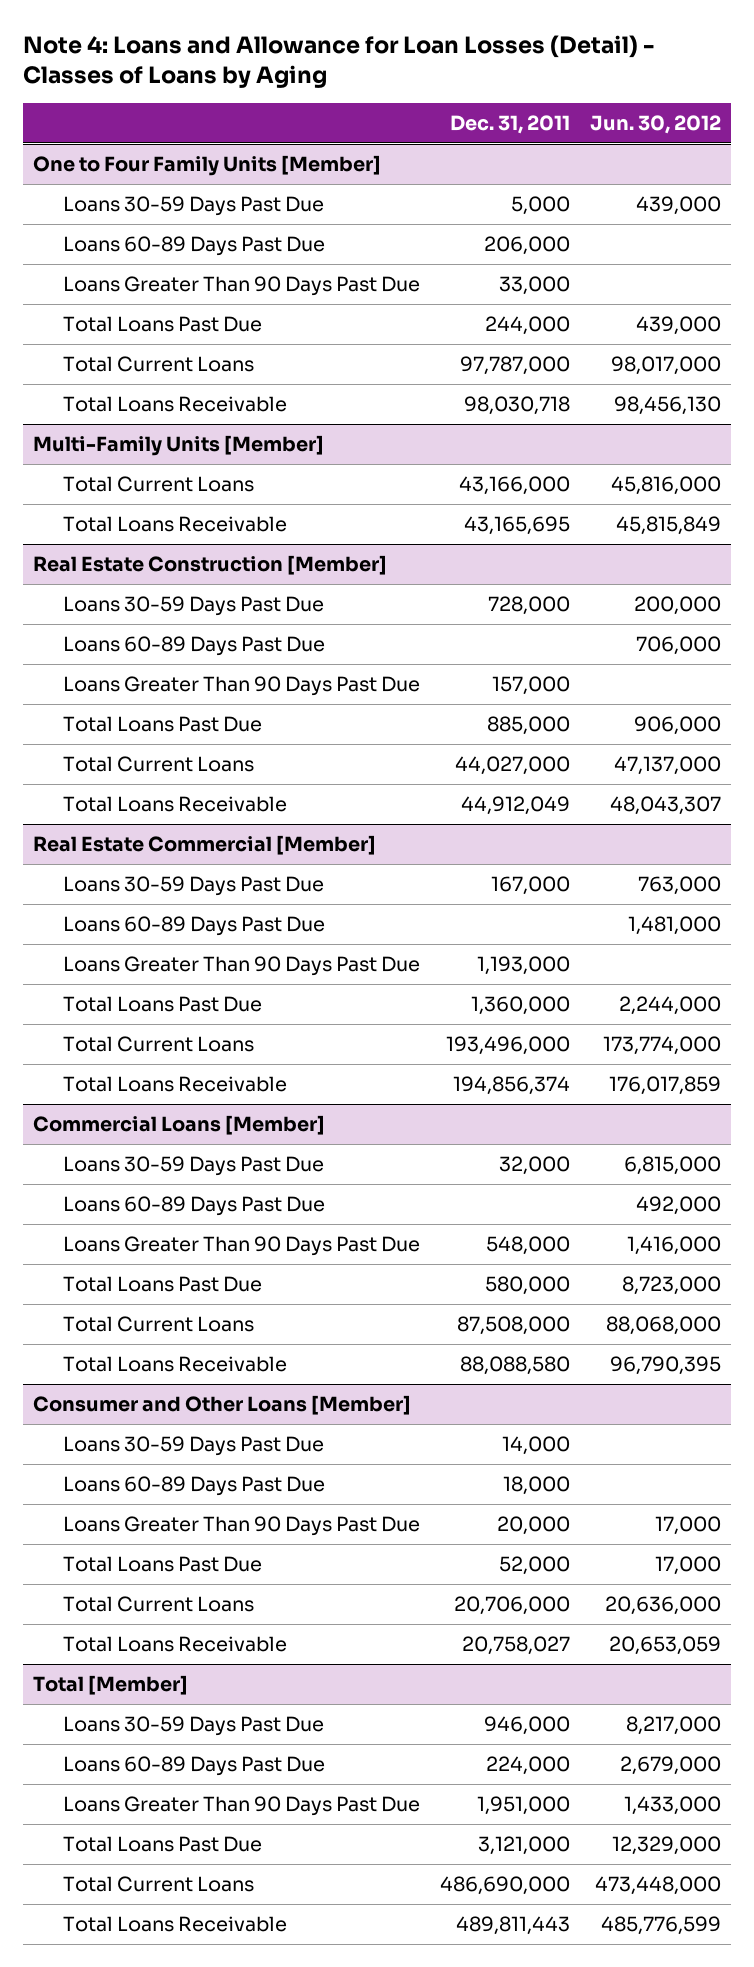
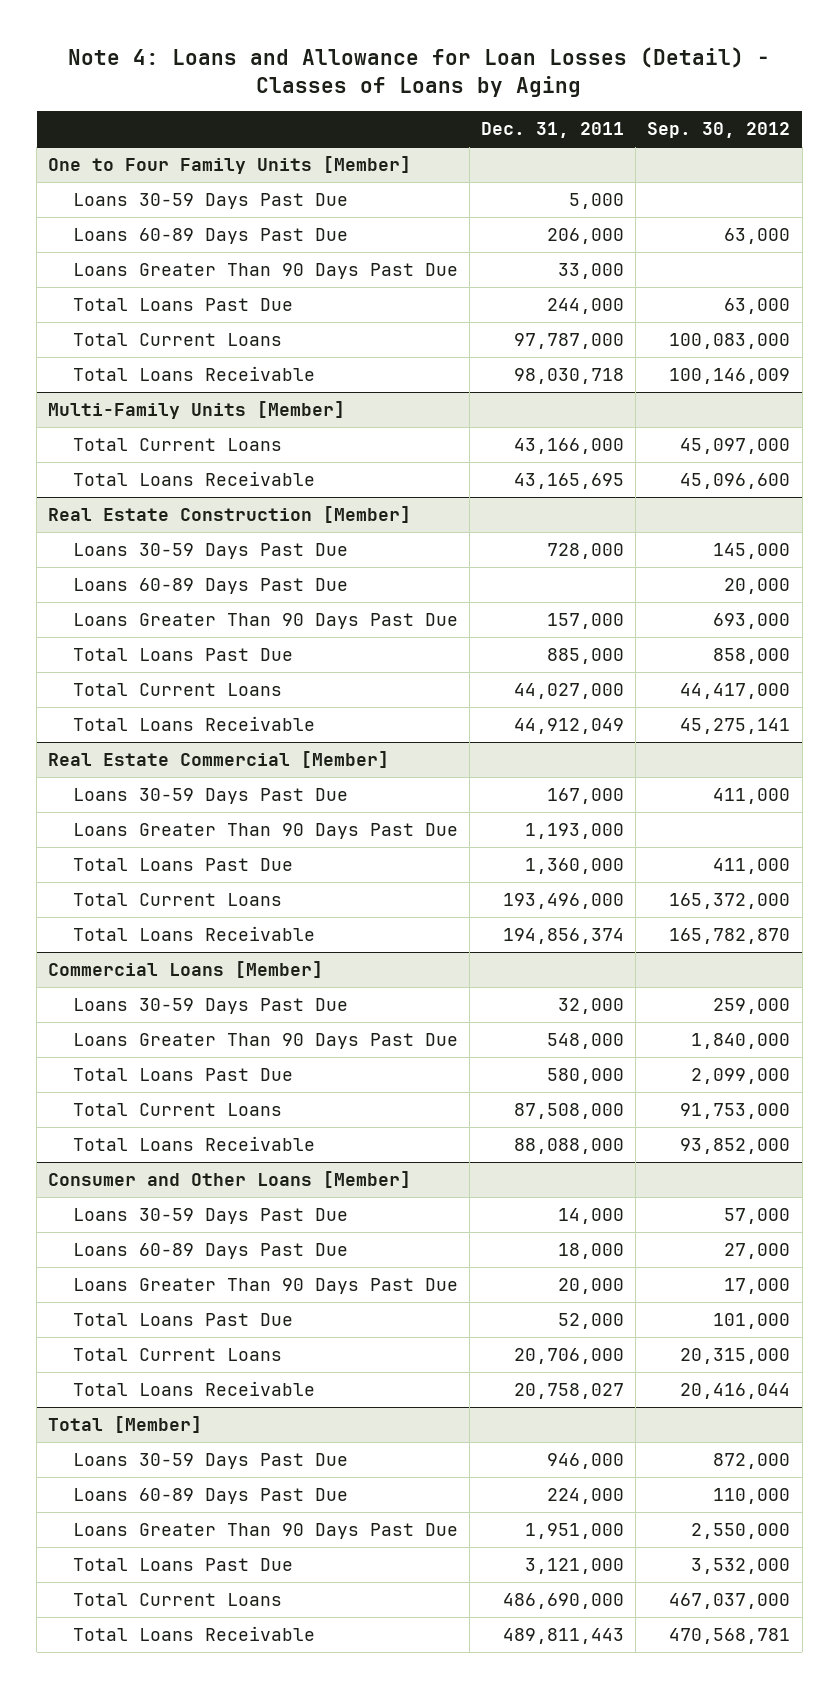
[589,114,721,134] Jun. 30, 2012 -> none
none -> [647,122,791,139] Sep. 30, 2012
[63,916,326,937] Loans 60-89 Days Past Due -> none
[63,1196,326,1217] Loans 60-89 Days Past Due -> none
[460,1356,571,1376] 88,088,580 -> [514,1138,625,1155] 88,088,000

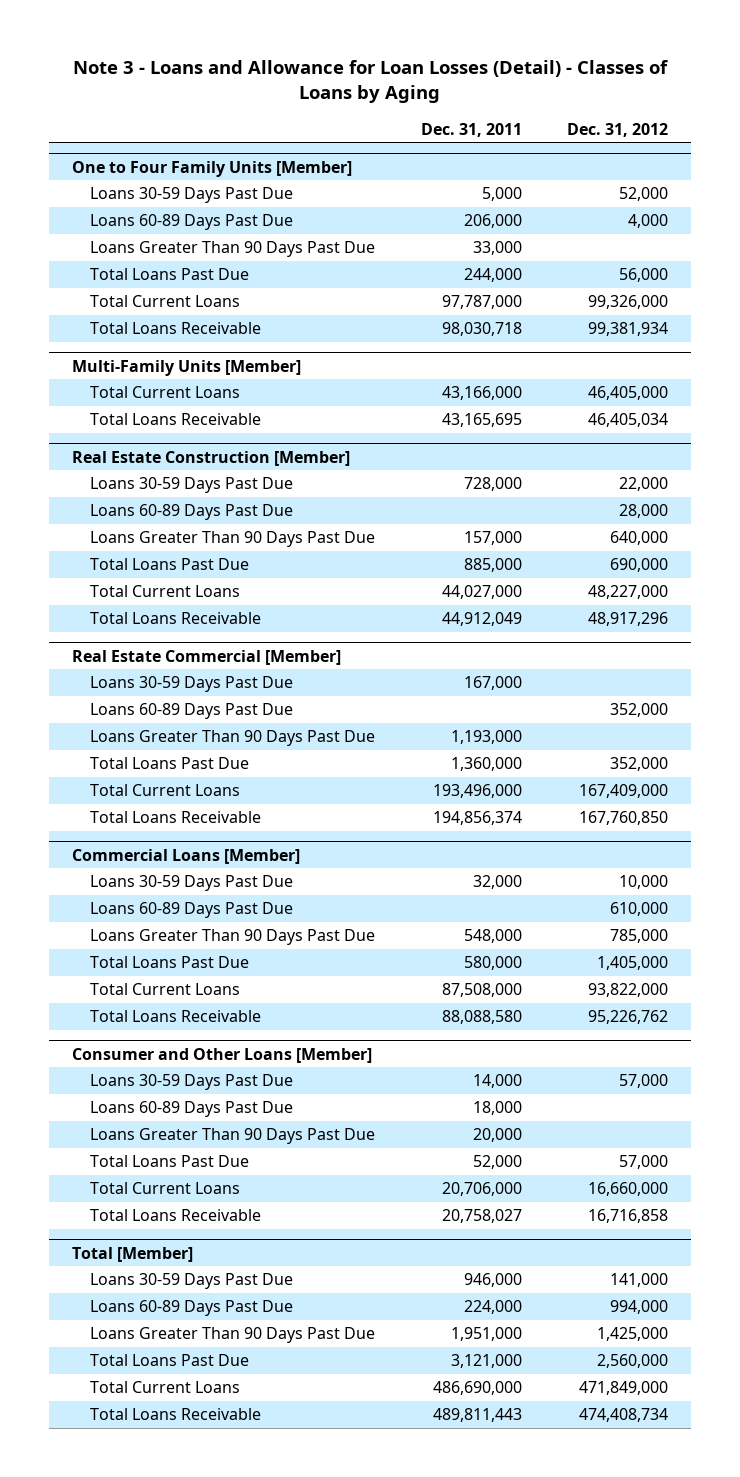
[68,46,771,97] Note 4: Loans and Allowance for Loan Losses (Detail) - Classes of Loans by Aging -> [72,60,668,104] Note 3 - Loans and Allowance for Loan Losses (Detail) - Classes of Loans by Aging
[647,122,791,139] Sep. 30, 2012 -> none
none -> [566,122,668,137] Dec. 31, 2012
none -> [90,703,294,720] Loans 60-89 Days Past Due
none -> [90,902,294,919] Loans 60-89 Days Past Due
[514,1138,625,1155] 88,088,000 -> [441,1010,522,1025] 88,088,580

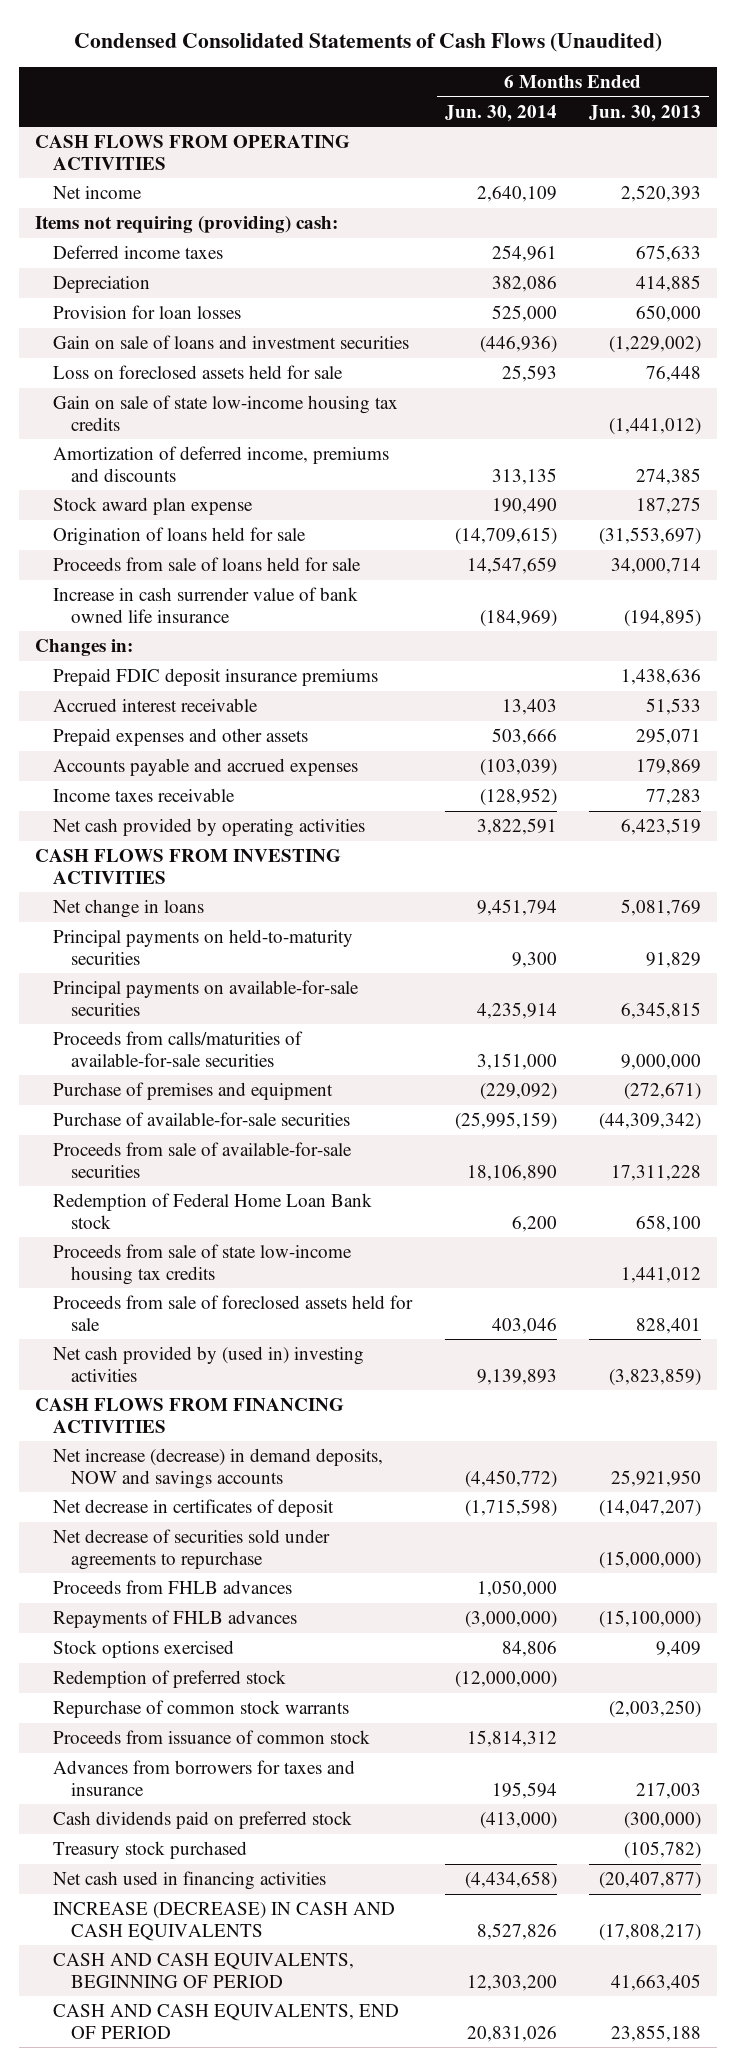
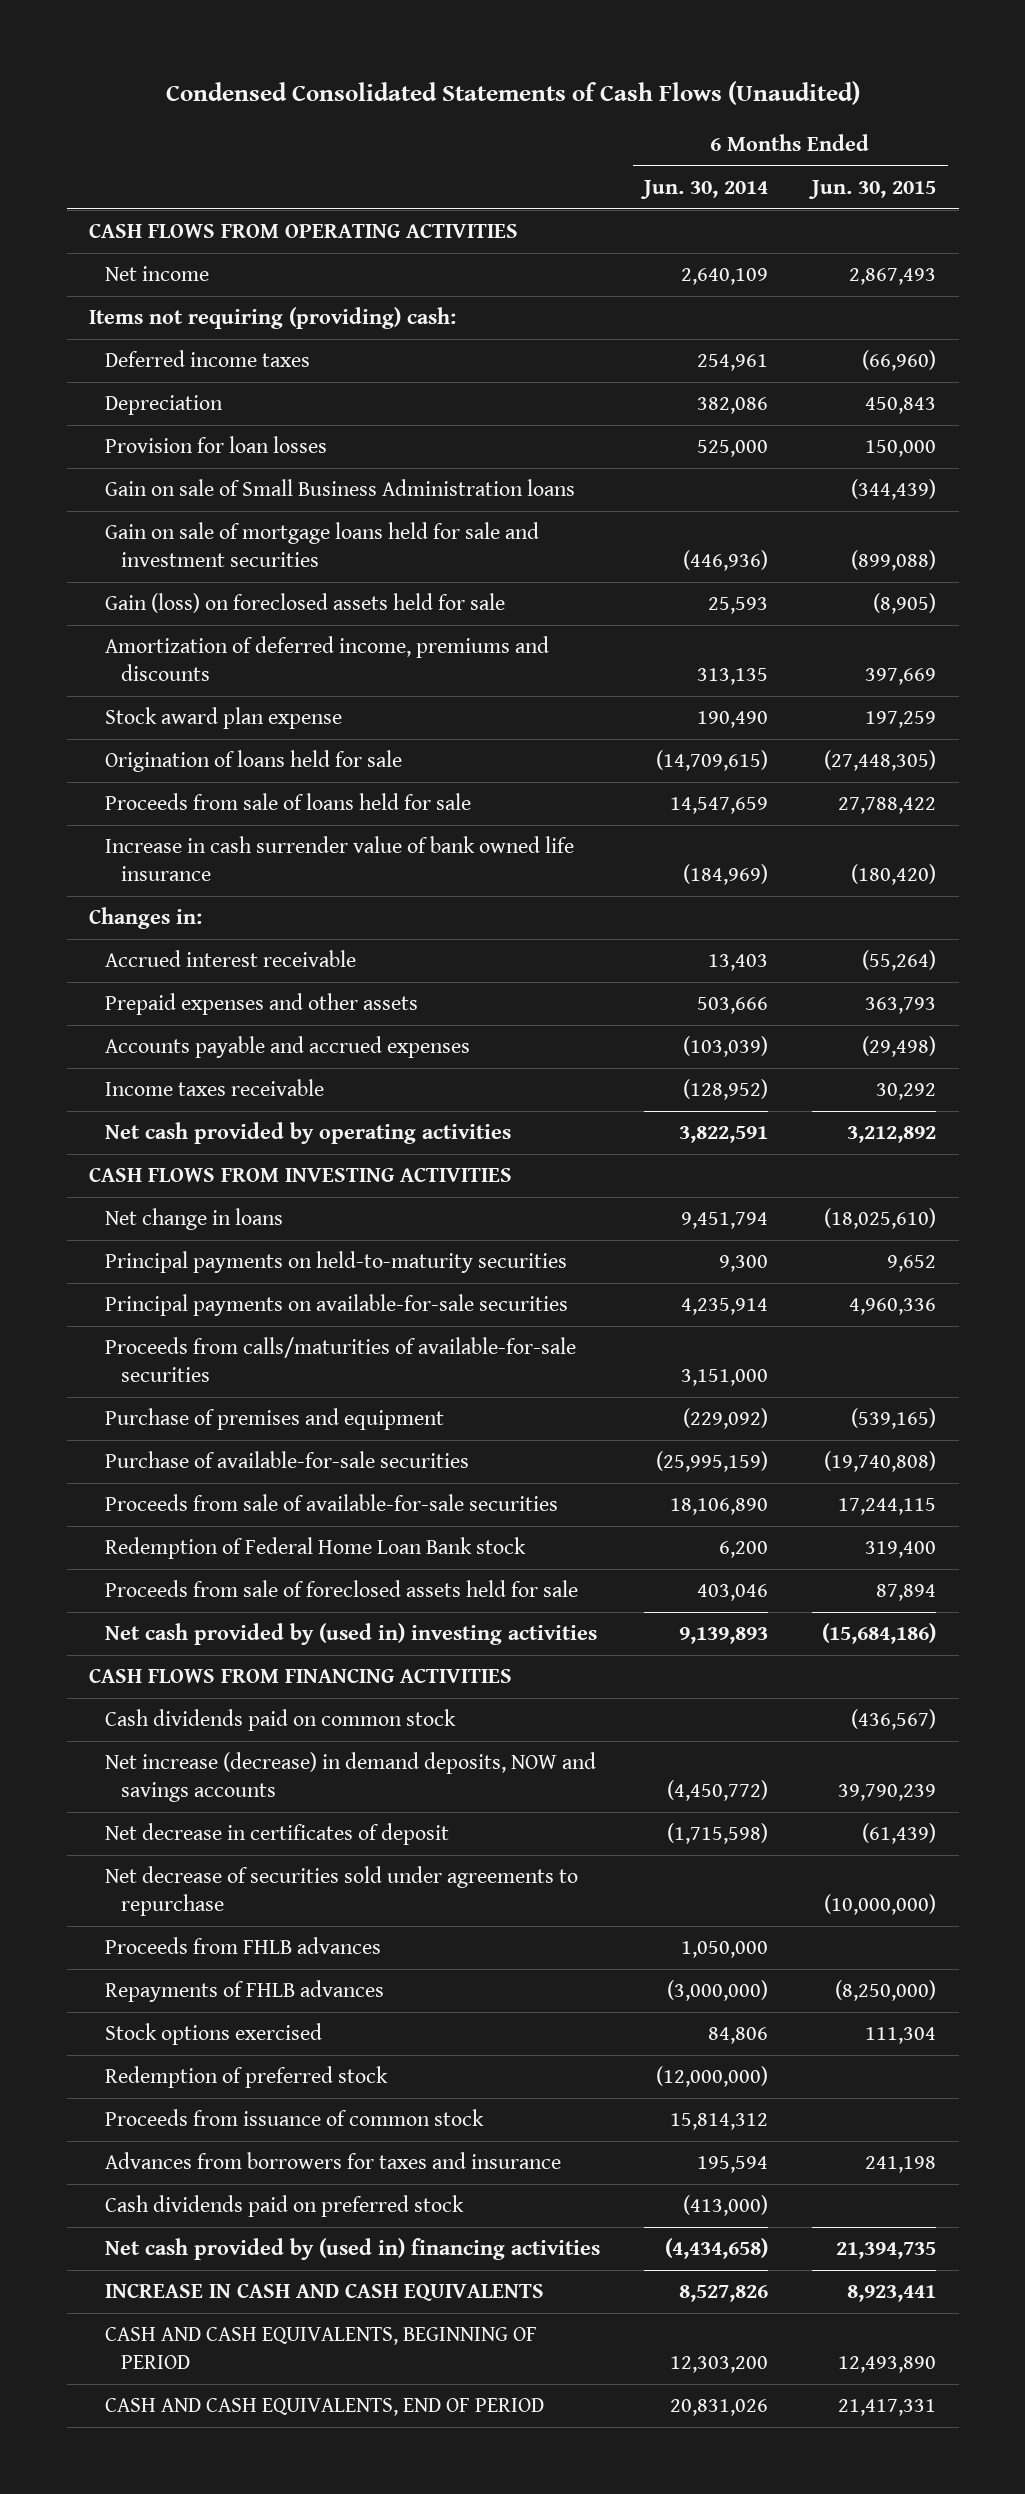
[589,104,702,122] Jun. 30, 2013 -> none
none -> [808,179,937,199] Jun. 30, 2015
[53,395,399,431] Gain on sale of state low-income housing tax credits -> none
none -> [104,479,575,497] Gain on sale of Small Business Administration loans
[53,335,410,350] Gain on sale of loans and investment securities -> [104,522,539,567] Gain on sale of mortgage loans held for sale and investment securities
[53,365,344,380] Loss on foreclosed assets held for sale -> [104,593,505,614] Gain (loss) on foreclosed assets held for sale
[53,668,379,687] Prepaid FDIC deposit insurance premiums -> none
[53,1244,353,1285] Proceeds from sale of state low-income housing tax credits -> none
none -> [104,1709,456,1732] Cash dividends paid on common stock
[53,1700,350,1719] Repurchase of common stock warrants -> none
[53,1841,248,1860] Treasury stock purchased -> none
[53,1871,327,1891] Net cash used in financing activities -> [104,2238,600,2261] Net cash provided by (used in) financing activities
[53,1902,396,1941] INCREASE (DECREASE) IN CASH AND CASH EQUIVALENTS -> [104,2283,544,2302] INCREASE IN CASH AND CASH EQUIVALENTS

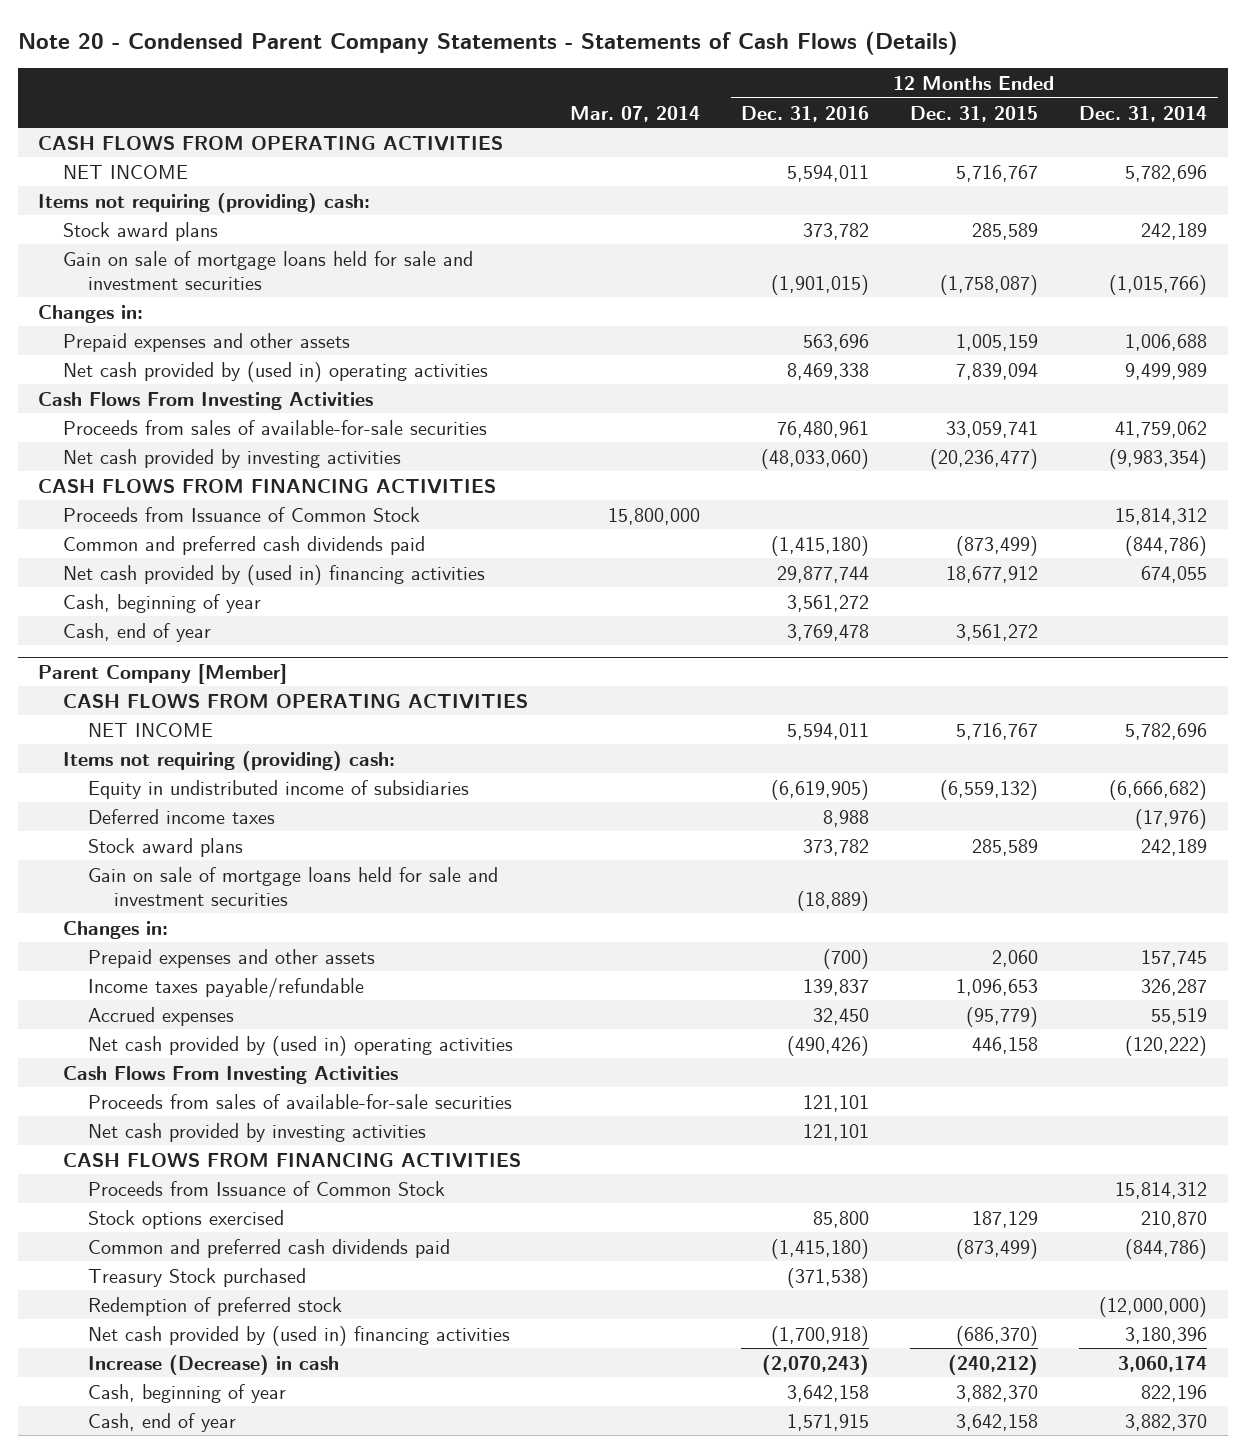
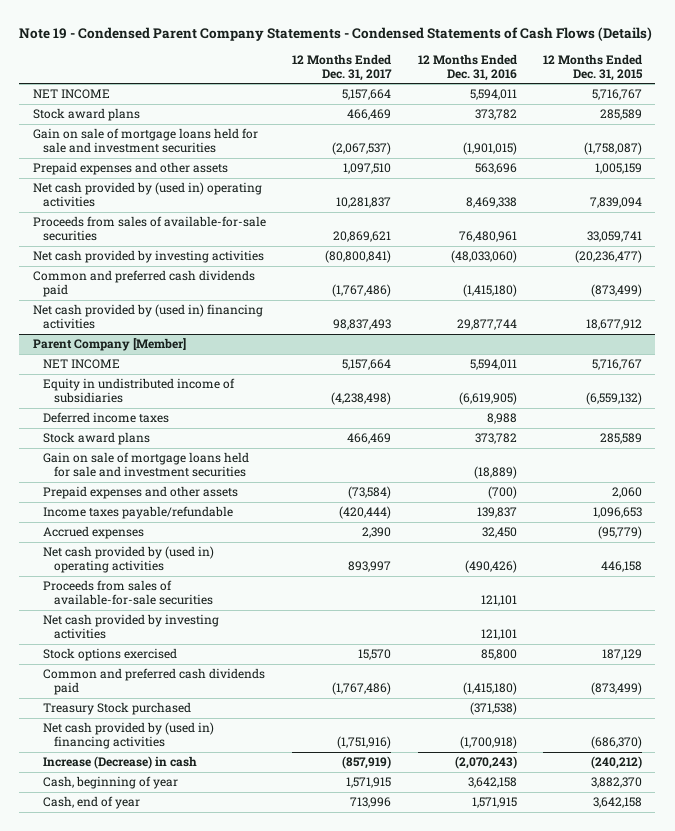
[17,30,958,55] Note 20 - Condensed Parent Company Statements - Statements of Cash Flows (Details) -> [19,26,653,41] Note 19 - Condensed Parent Company Statements - Condensed Statements of Cash Flows (Details)
[569,105,700,122] Mar. 07, 2014 -> none
[1079,105,1208,122] Dec. 31, 2014 -> none
none -> [292,53,393,81] 12 Months Ended Dec. 31, 2017
[38,135,504,151] CASH FLOWS FROM OPERATING ACTIVITIES -> none
[38,192,371,213] Items not requiring (providing) cash: -> none
[38,304,144,323] Changes in: -> none
[38,391,374,410] Cash Flows From Investing Activities -> none
[38,478,497,494] CASH FLOWS FROM FINANCING ACTIVITIES -> none
[63,506,421,522] Proceeds from Issuance of Common Stock -> none
[63,593,262,613] Cash, beginning of year -> none
[63,622,212,642] Cash, end of year -> none
[63,693,529,709] CASH FLOWS FROM OPERATING ACTIVITIES -> none
[63,750,396,771] Items not requiring (providing) cash: -> none
[63,920,169,939] Changes in: -> none
[63,1065,399,1084] Cash Flows From Investing Activities -> none
[63,1152,522,1168] CASH FLOWS FROM FINANCING ACTIVITIES -> none
[88,1180,446,1196] Proceeds from Issuance of Common Stock -> none
[88,1296,343,1316] Redemption of preferred stock -> none

